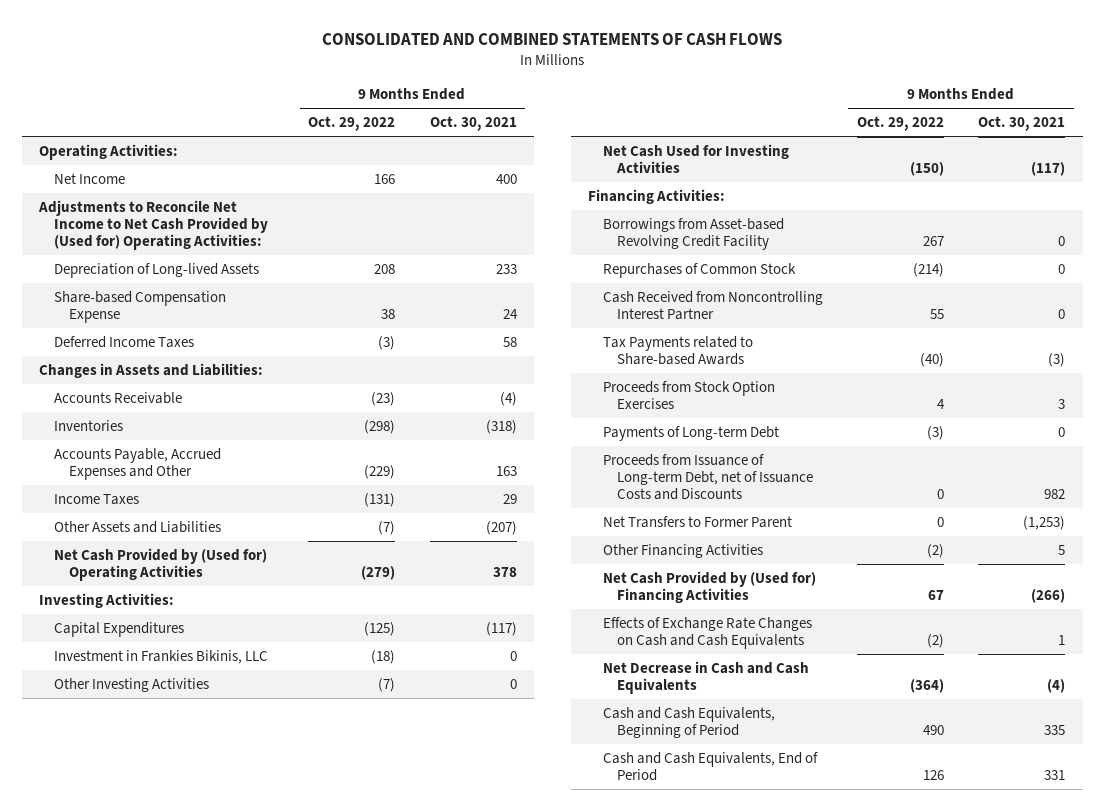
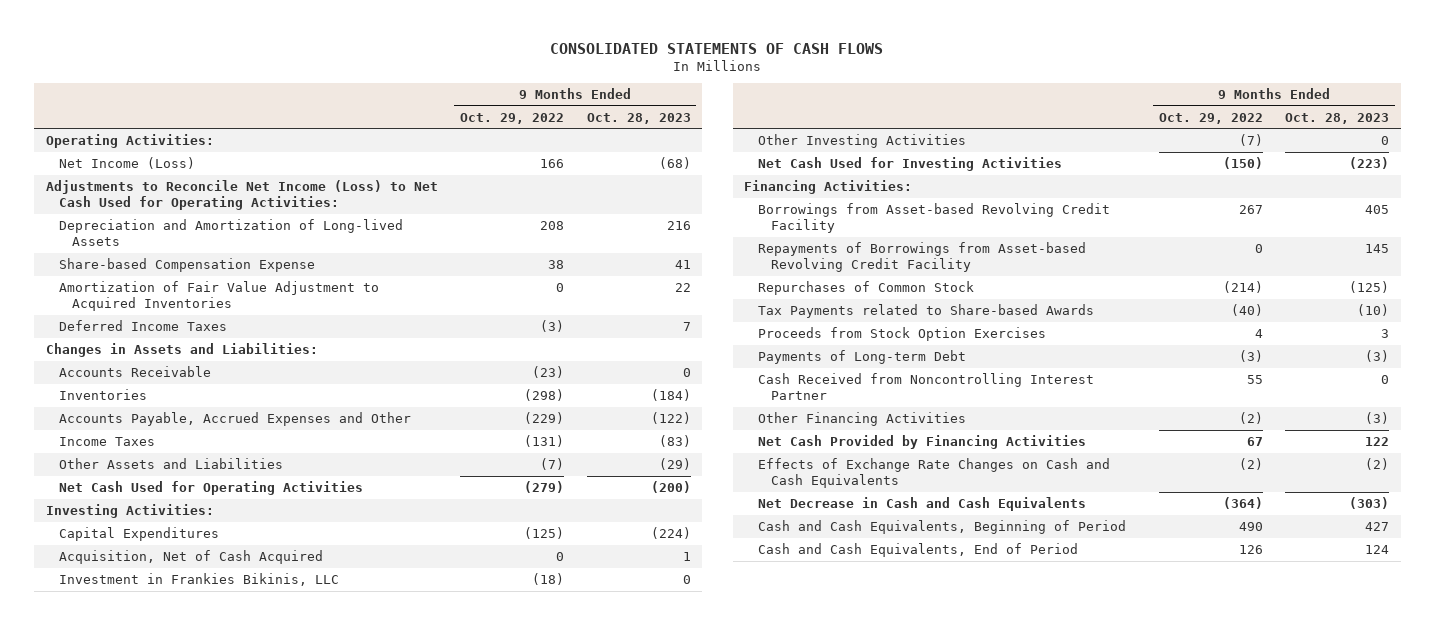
[322,33,783,46] CONSOLIDATED AND COMBINED STATEMENTS OF CASH FLOWS -> [550,42,884,54] CONSOLIDATED STATEMENTS OF CASH FLOWS
[429,116,517,132] Oct. 30, 2021 -> none
none -> [586,112,691,124] Oct. 28, 2023
[53,172,125,184] Net Income -> [58,156,195,169] Net Income (Loss)
[38,199,268,251] Adjustments to Reconcile Net Income to Net Cash Provided by (Used for) Operating Activities: -> [45,179,438,211] Adjustments to Reconcile Net Income (Loss) to Net Cash Used for Operating Activities:
[53,262,259,278] Depreciation of Long-lived Assets -> [58,218,403,247] Depreciation and Amortization of Long-lived Assets
none -> [58,280,379,312] Amortization of Fair Value Adjustment to Acquired Inventories
[53,547,267,582] Net Cash Provided by (Used for) Operating Activities -> [58,480,363,495] Net Cash Used for Operating Activities
none -> [58,549,323,564] Acquisition, Net of Cash Acquired
none -> [757,241,1086,273] Repayments of Borrowings from Asset-based Revolving Credit Facility
[602,453,814,501] Proceeds from Issuance of Long-term Debt, net of Issuance Costs and Discounts -> none
[602,515,792,528] Net Transfers to Former Parent -> none
[602,290,823,321] Cash Received from Noncontrolling Interest Partner -> [757,372,1094,401] Cash Received from Noncontrolling Interest Partner
[602,570,816,604] Net Cash Provided by (Used for) Financing Activities -> [757,434,1086,449] Net Cash Provided by Financing Activities

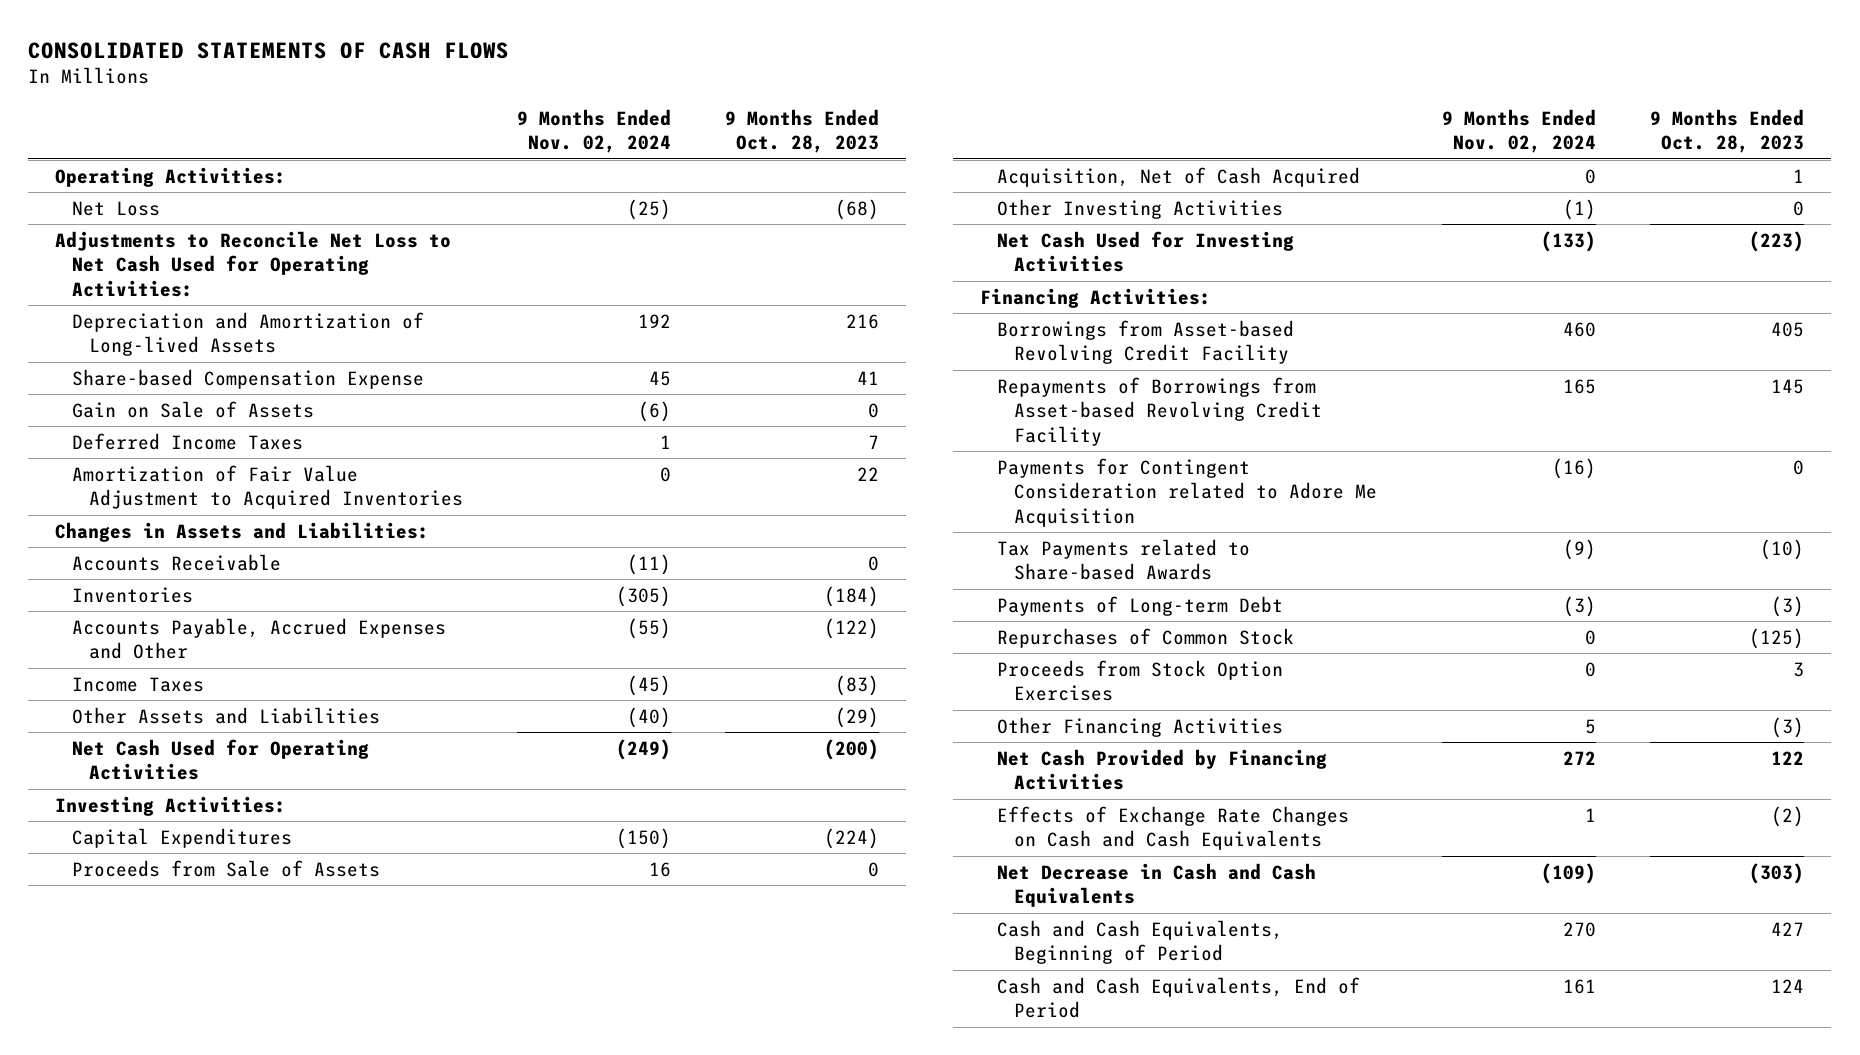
[460,112,565,124] Oct. 29, 2022 -> none
none -> [517,108,672,154] 9 Months Ended Nov. 02, 2024
[58,156,195,169] Net Income (Loss) -> [72,200,161,216] Net Loss
[45,179,438,211] Adjustments to Reconcile Net Income (Loss) to Net Cash Used for Operating Activities: -> [55,230,452,297] Adjustments to Reconcile Net Loss to Net Cash Used for Operating Activities:
none -> [72,400,315,418] Gain on Sale of Assets
[58,280,379,312] Amortization of Fair Value Adjustment to Acquired Inventories -> [72,464,464,510] Amortization of Fair Value Adjustment to Acquired Inventories
none -> [72,859,381,877] Proceeds from Sale of Assets
[58,572,339,586] Investment in Frankies Bikinis, LLC -> none
none -> [997,457,1378,527] Payments for Contingent Consideration related to Adore Me Acquisition
[757,372,1094,401] Cash Received from Noncontrolling Interest Partner -> none
[757,280,974,295] Repurchases of Common Stock -> [997,627,1295,648] Repurchases of Common Stock
[757,326,1046,341] Proceeds from Stock Option Exercises -> [997,659,1284,702] Proceeds from Stock Option Exercises

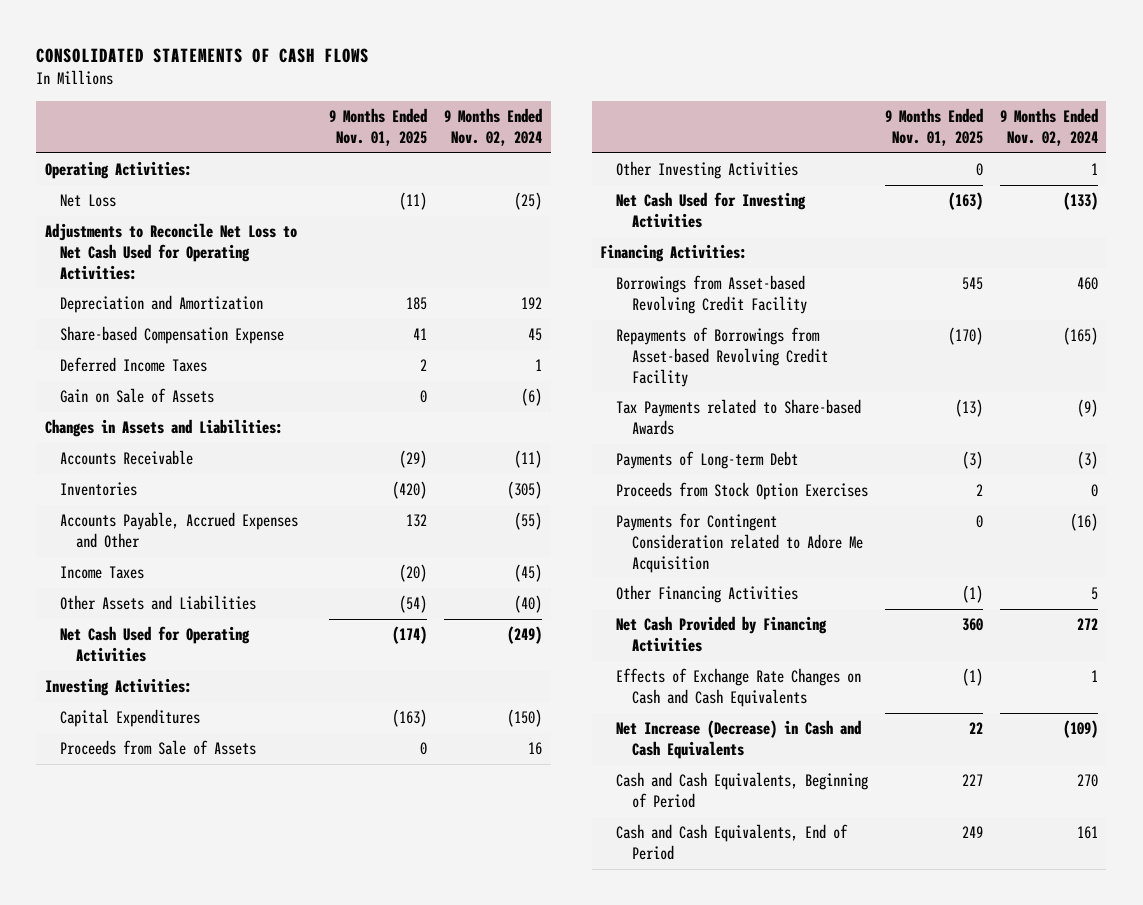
[725,108,880,154] 9 Months Ended Oct. 28, 2023 -> none
none -> [329,108,428,146] 9 Months Ended Nov. 01, 2025
[72,311,425,357] Depreciation and Amortization of Long-lived Assets -> [60,295,264,314] Depreciation and Amortization
[72,464,464,510] Amortization of Fair Value Adjustment to Acquired Inventories -> none
[72,400,315,418] Gain on Sale of Assets -> [60,388,215,404] Gain on Sale of Assets
[997,166,1361,187] Acquisition, Net of Cash Acquired -> none
[1563,198,1597,220] (1) -> [1090,163,1098,176] 1
[1563,378,1597,394] 165 -> [1062,327,1098,346] (165)
[997,627,1295,648] Repurchases of Common Stock -> none
[997,457,1378,527] Payments for Contingent Consideration related to Adore Me Acquisition -> [616,513,863,573] Payments for Contingent Consideration related to Adore Me Acquisition
[997,862,1317,908] Net Decrease in Cash and Cash Equivalents -> [616,720,862,759] Net Increase (Decrease) in Cash and Cash Equivalents

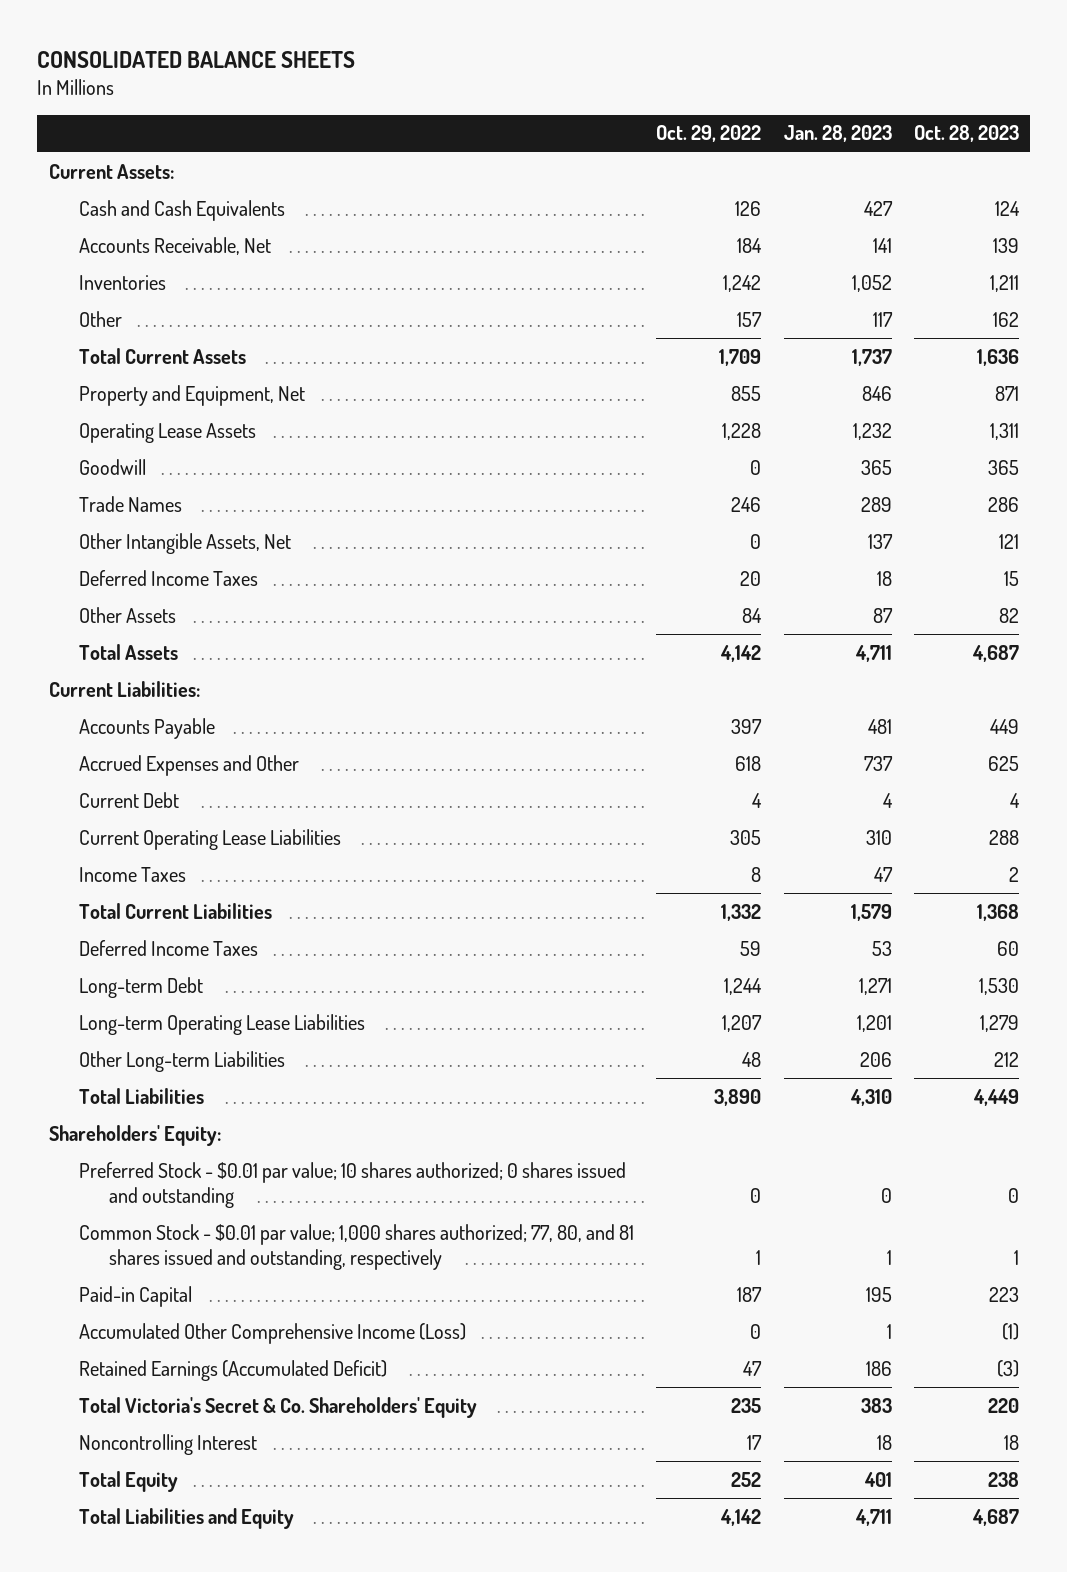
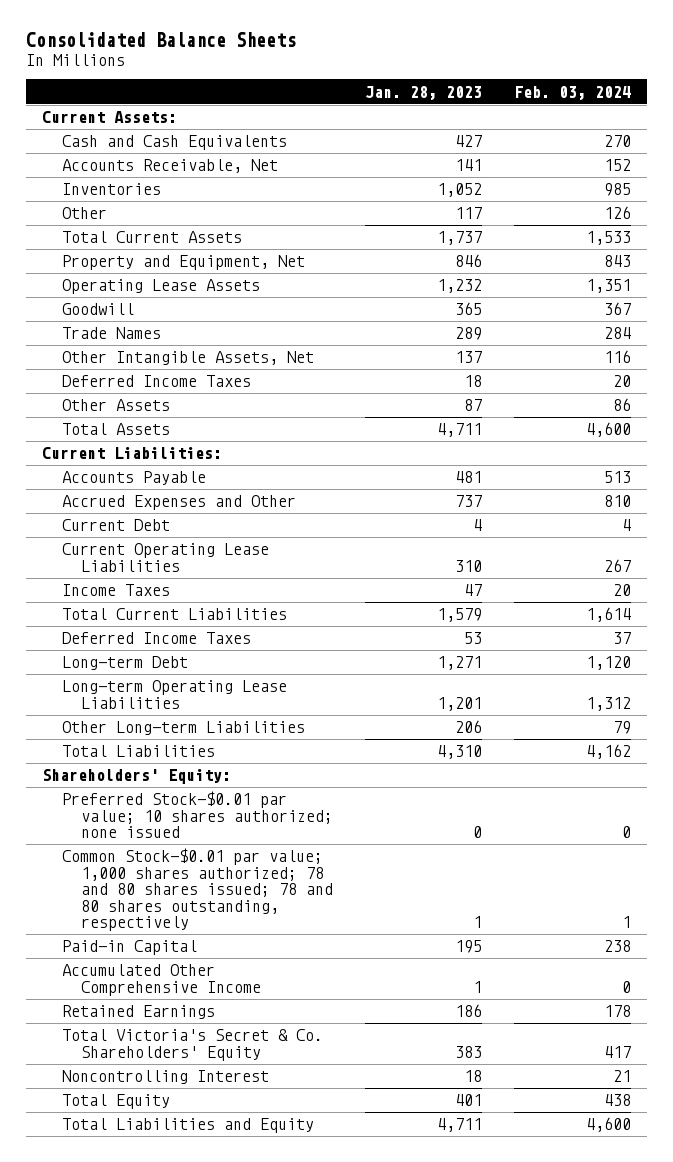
[37,51,356,69] CONSOLIDATED BALANCE SHEETS -> [26,32,297,48] Consolidated Balance Sheets
[656,125,762,143] Oct. 29, 2022 -> none
[913,125,1019,143] Oct. 28, 2023 -> none
none -> [514,85,632,100] Feb. 03, 2024
[78,1161,626,1209] Preferred Stock - $0.01 par value; 10 shares authorized; 0 shares issued and outstanding -> [61,791,333,839] Preferred Stock-$0.01 par value; 10 shares authorized; none issued
[78,1223,634,1271] Common Stock - $0.01 par value; 1,000 shares authorized; 77, 80, and 81 shares issued and outstanding, respectively -> [61,848,333,931] Common Stock-$0.01 par value; 1,000 shares authorized; 78 and 80 shares issued; 78 and 80 shares outstanding, respectively
[78,1322,466,1344] Accumulated Other Comprehensive Income (Loss) -> [61,964,261,996] Accumulated Other Comprehensive Income
[78,1359,387,1381] Retained Earnings (Accumulated Deficit) -> [61,1005,215,1020] Retained Earnings

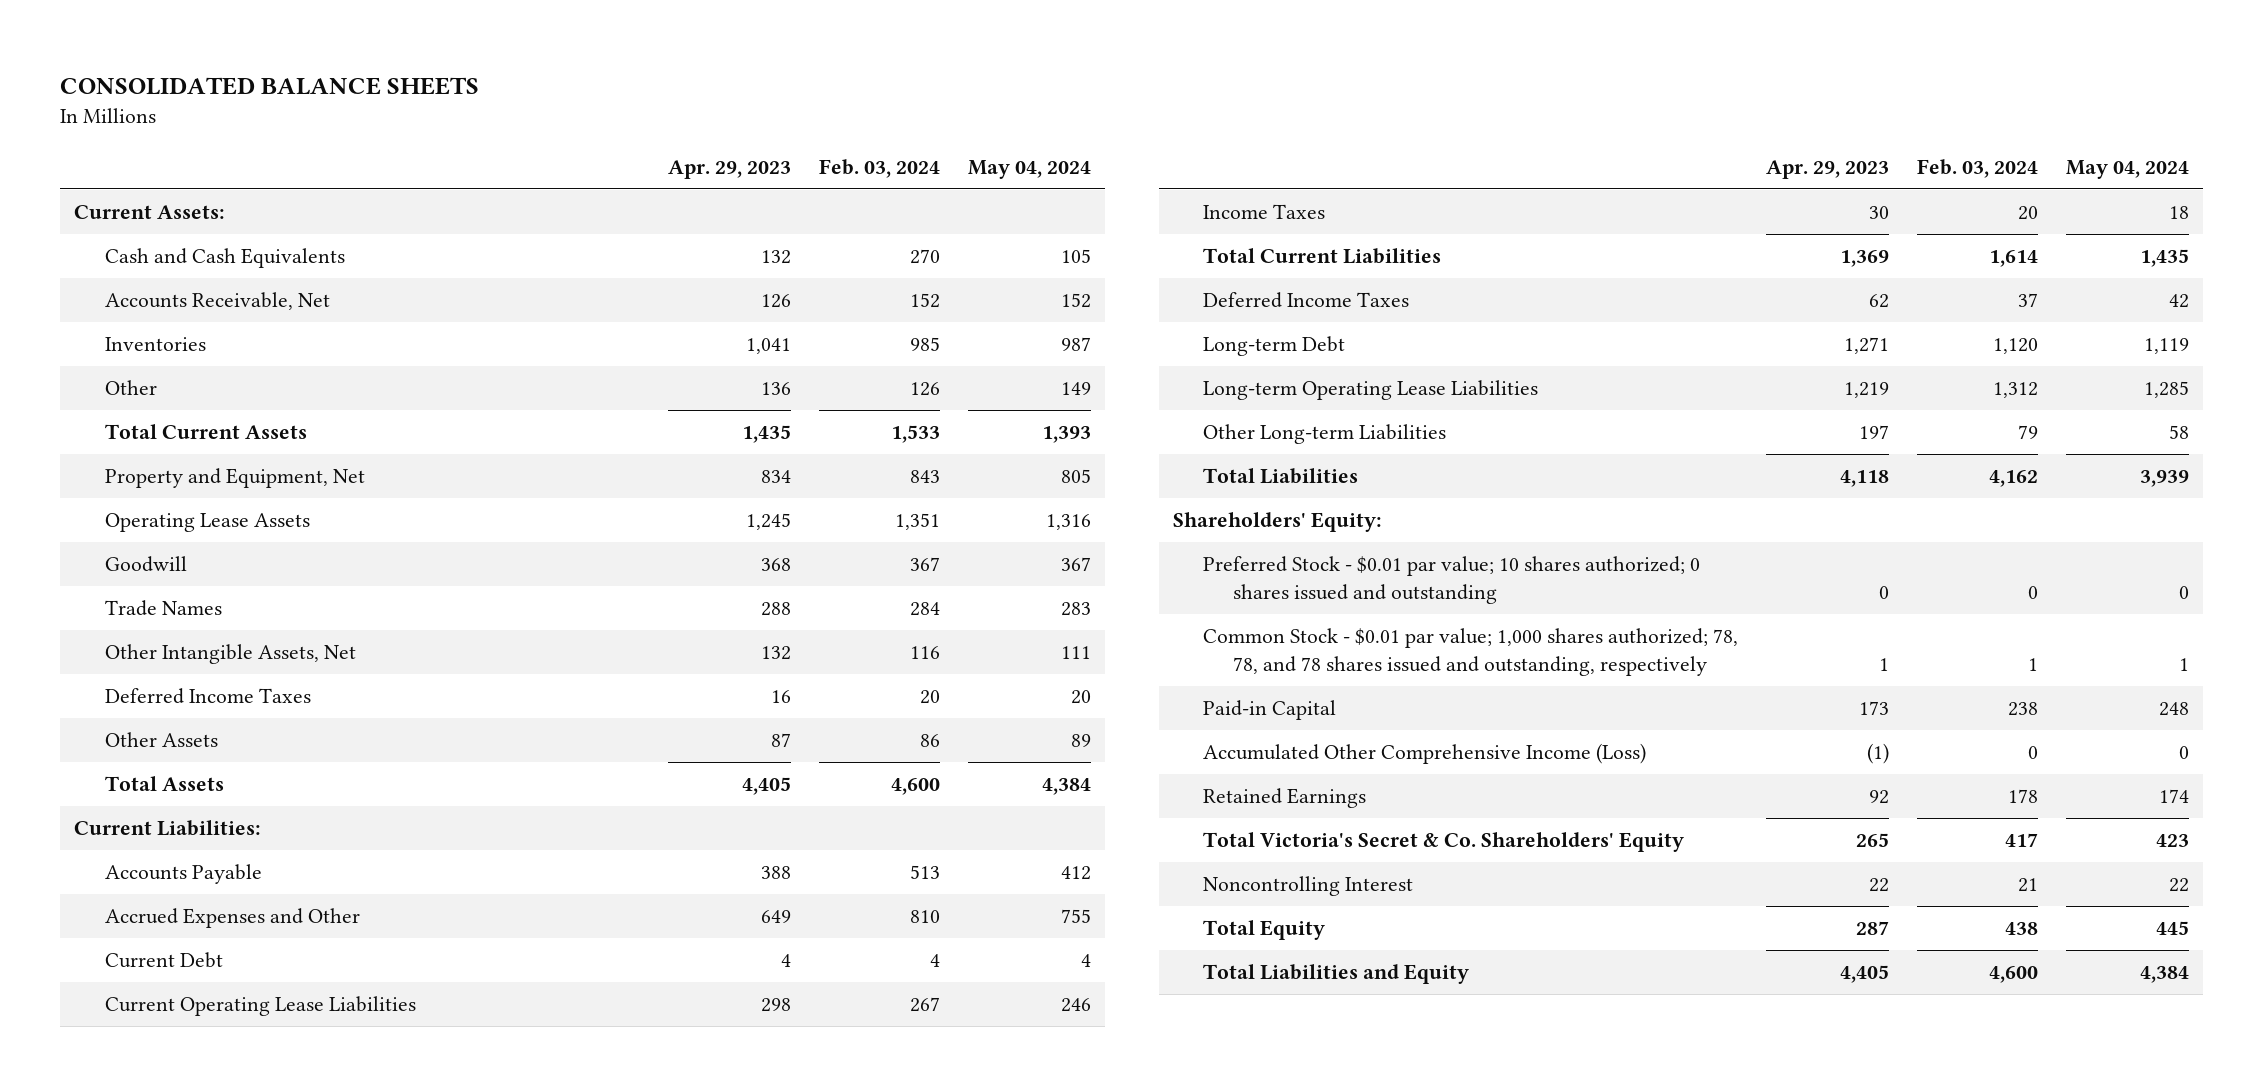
[26,32,297,48] Consolidated Balance Sheets -> [60,76,480,95] CONSOLIDATED BALANCE SHEETS
[365,85,483,100] Jan. 28, 2023 -> none
none -> [667,159,791,179] Apr. 29, 2023
none -> [967,159,1091,179] May 04, 2024
[61,791,333,839] Preferred Stock-$0.01 par value; 10 shares authorized; none issued -> [1203,555,1701,604] Preferred Stock - $0.01 par value; 10 shares authorized; 0 shares issued and outstanding
[61,848,333,931] Common Stock-$0.01 par value; 1,000 shares authorized; 78 and 80 shares issued; 78 and 80 shares outstanding, respectively -> [1203,627,1739,676] Common Stock - $0.01 par value; 1,000 shares authorized; 78, 78, and 78 shares issued and outstanding, respectively
[61,964,261,996] Accumulated Other Comprehensive Income -> [1203,742,1647,764] Accumulated Other Comprehensive Income (Loss)

